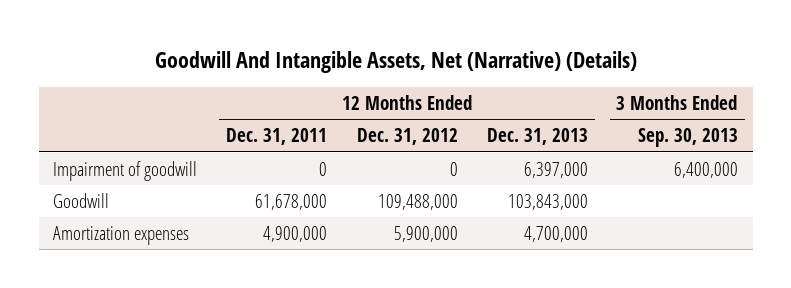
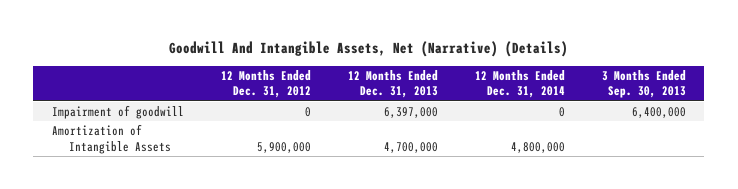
[226,128,328,146] Dec. 31, 2011 -> none
none -> [474,69,565,99] 12 Months Ended Dec. 31, 2014
[53,192,110,208] Goodwill -> none
[53,225,190,245] Amortization expenses -> [51,123,171,154] Amortization of Intangible Assets

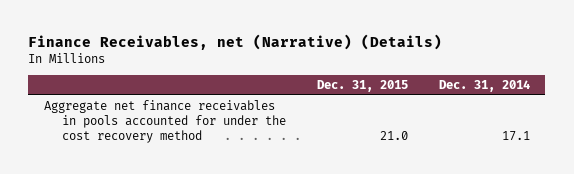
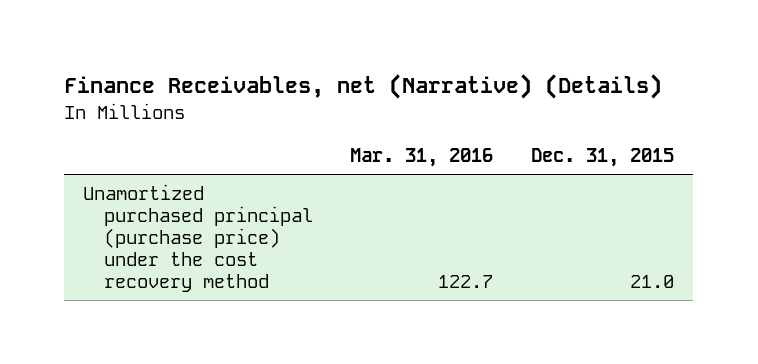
[438,80,530,93] Dec. 31, 2014 -> none
none -> [350,148,494,168] Mar. 31, 2016
[43,100,286,144] Aggregate net finance receivables in pools accounted for under the cost recovery method -> [83,183,313,292] Unamortized purchased principal (purchase price) under the cost recovery method

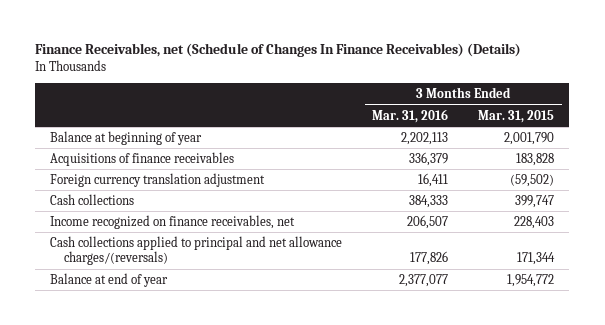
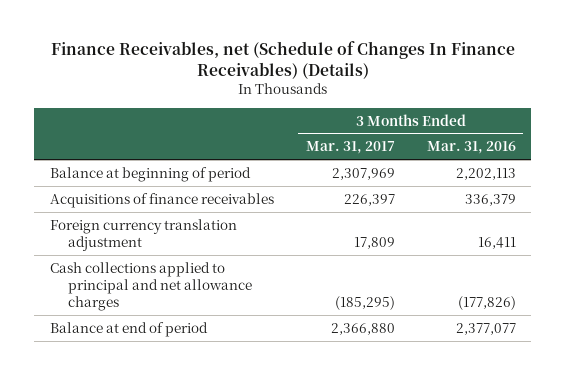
[478,109,555,123] Mar. 31, 2015 -> none
none -> [305,141,395,155] Mar. 31, 2017
[50,130,203,145] Balance at beginning of year -> [49,166,251,182] Balance at beginning of period
[50,193,135,205] Cash collections -> none
[50,214,296,229] Income recognized on finance receivables, net -> none
[50,235,343,266] Cash collections applied to principal and net allowance charges/(reversals) -> [49,261,252,312] Cash collections applied to principal and net allowance charges
[410,251,449,266] 177,826 -> [457,296,516,311] (177,826)
[50,272,169,287] Balance at end of year -> [49,321,208,337] Balance at end of period

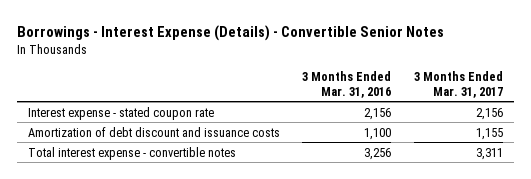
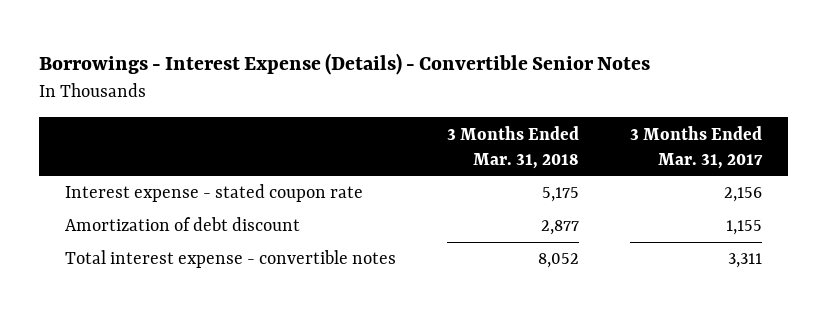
[302,71,392,98] 3 Months Ended Mar. 31, 2016 -> none
none -> [447,125,580,169] 3 Months Ended Mar. 31, 2018
[28,126,281,137] Amortization of debt discount and issuance costs -> [65,217,301,232] Amortization of debt discount

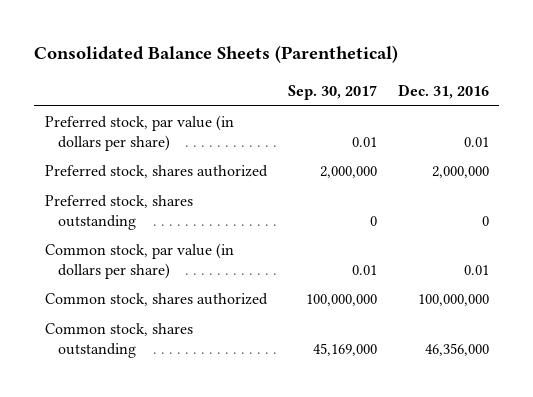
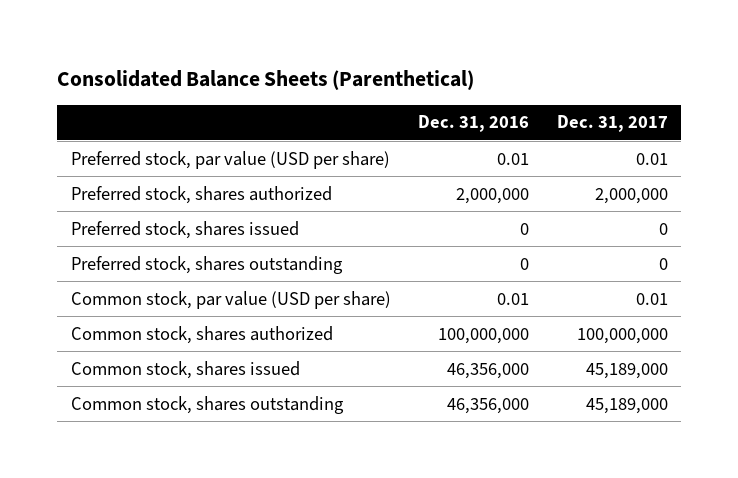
[287,84,377,100] Sep. 30, 2017 -> none
none -> [556,115,668,133] Dec. 31, 2017
[44,115,234,151] Preferred stock, par value (in dollars per share) -> [70,150,390,169] Preferred stock, par value (USD per share)
none -> [70,220,299,239] Preferred stock, shares issued
[44,243,234,279] Common stock, par value (in dollars per share) -> [70,290,391,309] Common stock, par value (USD per share)
none -> [70,360,300,379] Common stock, shares issued

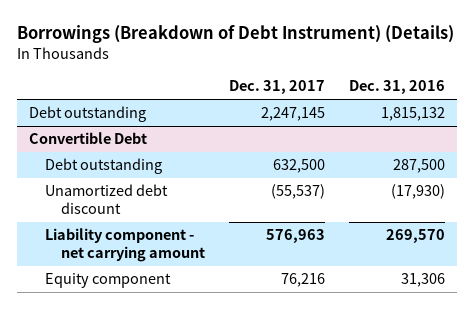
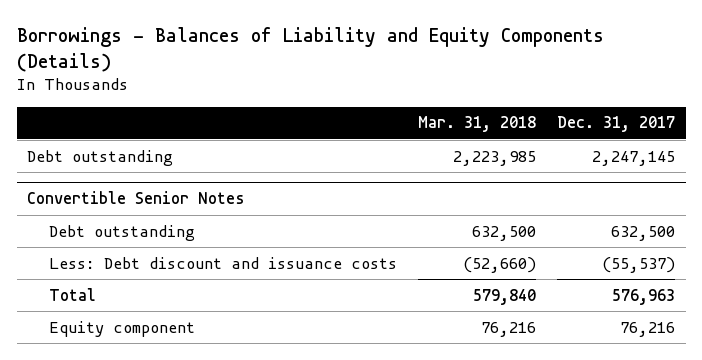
[17,25,455,44] Borrowings (Breakdown of Debt Instrument) (Details) -> [16,27,604,72] Borrowings - Balances of Liability and Equity Components (Details)
[348,80,445,95] Dec. 31, 2016 -> none
none -> [418,116,537,133] Mar. 31, 2018
[29,132,148,145] Convertible Debt -> [27,191,246,205] Convertible Senior Notes
[44,184,168,215] Unamortized debt discount -> [49,256,398,269] Less: Debt discount and issuance costs
[44,228,205,263] Liability component - net carrying amount -> [49,287,97,301] Total

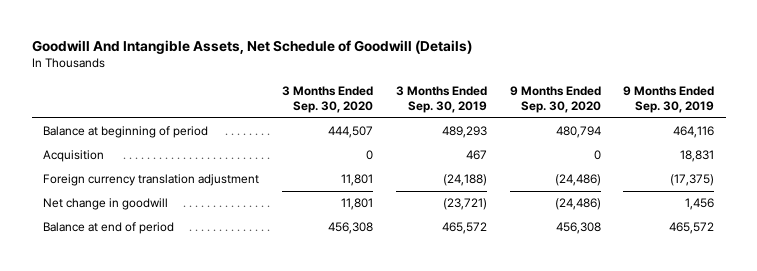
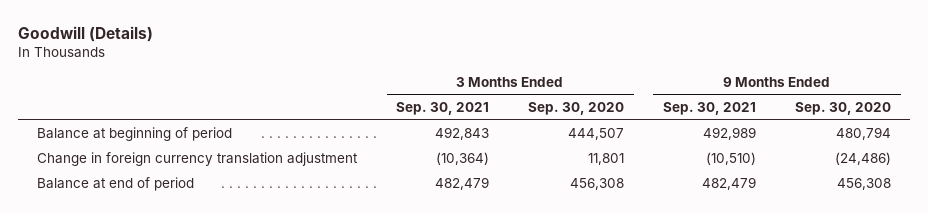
[31,39,472,54] Goodwill And Intangible Assets, Net Schedule of Goodwill (Details) -> [18,25,154,42] Goodwill (Details)
[395,86,487,114] 3 Months Ended Sep. 30, 2019 -> none
[623,86,715,114] 9 Months Ended Sep. 30, 2019 -> none
none -> [396,102,490,116] Sep. 30, 2021
none -> [663,102,757,116] Sep. 30, 2021
[42,150,104,163] Acquisition -> none
[42,198,168,211] Net change in goodwill -> none
[42,174,259,187] Foreign currency translation adjustment -> [37,152,359,167] Change in foreign currency translation adjustment

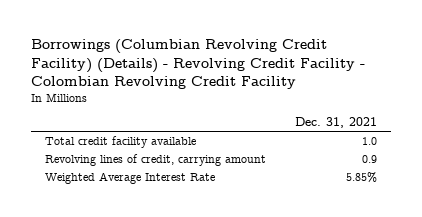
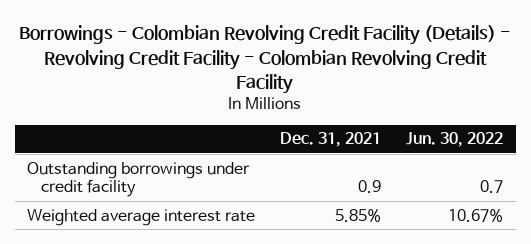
[31,39,366,89] Borrowings (Columbian Revolving Credit Facility) (Details) - Revolving Credit Facility - Colombian Revolving Credit Facility -> [19,25,512,94] Borrowings - Colombian Revolving Credit Facility (Details) - Revolving Credit Facility - Colombian Revolving Credit Facility
none -> [406,132,504,148] Jun. 30, 2022
[45,135,197,148] Total credit facility available -> none
[45,153,267,166] Revolving lines of credit, carrying amount -> [27,161,251,198] Outstanding borrowings under credit facility
[45,171,216,184] Weighted Average Interest Rate -> [27,208,256,226] Weighted average interest rate

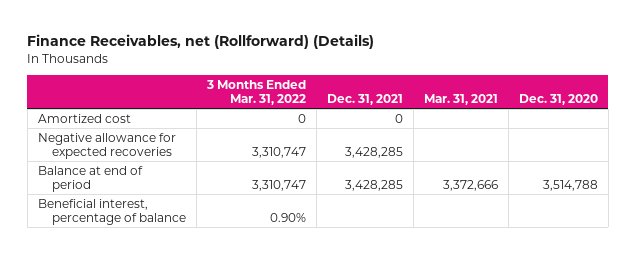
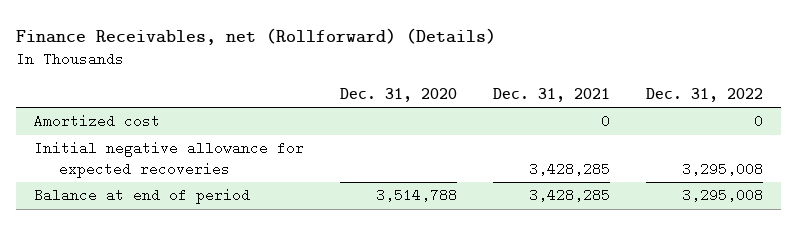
[206,79,307,105] 3 Months Ended Mar. 31, 2022 -> none
[423,93,498,105] Mar. 31, 2021 -> none
none -> [645,87,763,102] Dec. 31, 2022
[37,132,176,160] Negative allowance for expected recoveries -> [34,141,305,179] Initial negative allowance for expected recoveries
[37,198,187,226] Beneficial interest, percentage of balance -> none

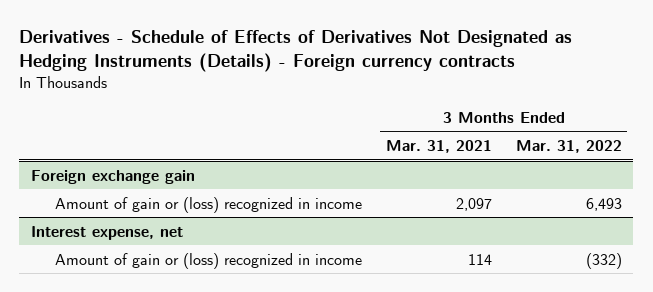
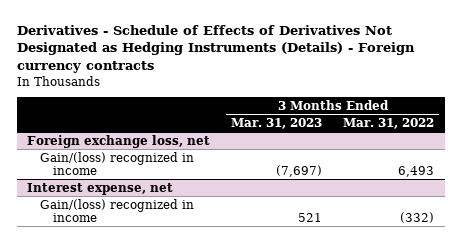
[385,139,492,153] Mar. 31, 2021 -> none
none -> [231,117,323,129] Mar. 31, 2023
[31,169,196,184] Foreign exchange gain -> [27,134,211,148] Foreign exchange loss, net
[55,196,363,213] Amount of gain or (loss) recognized in income -> [40,151,195,176] Gain/(loss) recognized in income
[55,252,363,269] Amount of gain or (loss) recognized in income -> [40,198,195,223] Gain/(loss) recognized in income

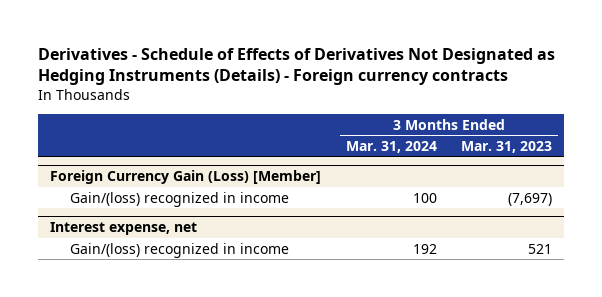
[343,117,435,129] Mar. 31, 2022 -> none
none -> [345,140,437,153] Mar. 31, 2024
[27,134,211,148] Foreign exchange loss, net -> [50,170,322,185] Foreign Currency Gain (Loss) [Member]

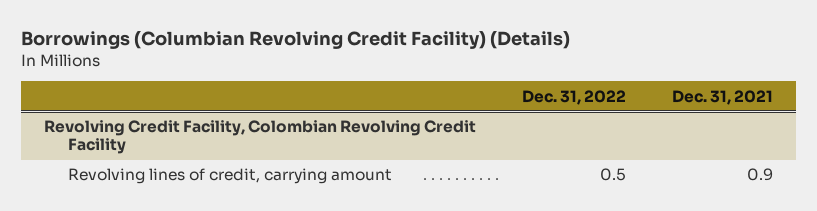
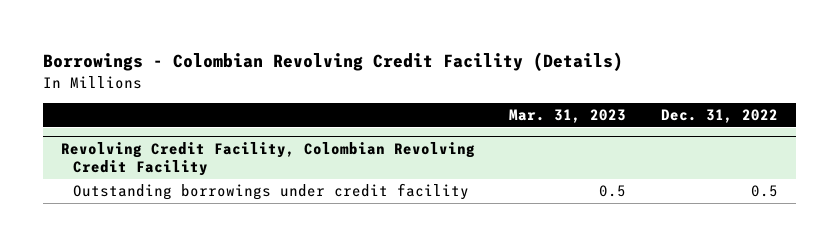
[20,30,570,49] Borrowings (Columbian Revolving Credit Facility) (Details) -> [43,51,624,71] Borrowings - Colombian Revolving Credit Facility (Details)
[672,89,774,105] Dec. 31, 2021 -> none
none -> [509,109,627,124] Mar. 31, 2023
[68,168,393,185] Revolving lines of credit, carrying amount -> [72,183,469,201] Outstanding borrowings under credit facility

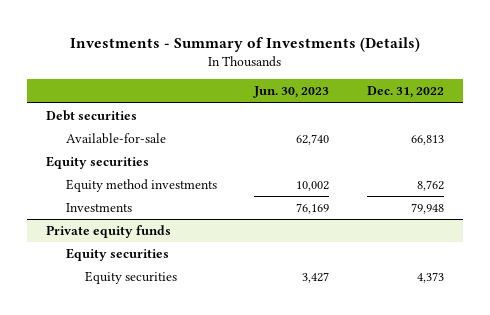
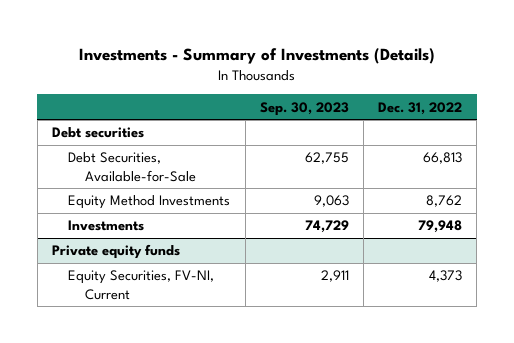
[253,86,330,99] Jun. 30, 2023 -> none
none -> [259,101,349,116] Sep. 30, 2023
[45,156,149,170] Equity securities -> none
[65,133,166,145] Available-for-sale -> [68,152,196,182] Debt Securities, Available-for-Sale
[65,179,217,193] Equity method investments -> [68,195,231,210] Equity Method Investments
[65,248,169,262] Equity securities -> none
[85,271,178,285] Equity securities -> [68,270,215,300] Equity Securities, FV-NI, Current

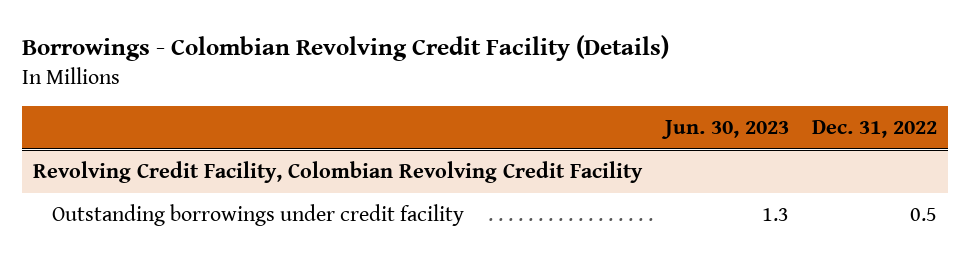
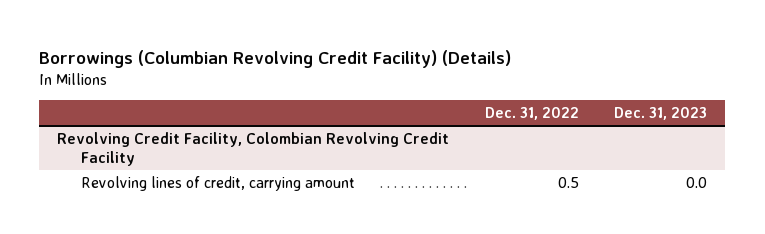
[21,35,669,62] Borrowings - Colombian Revolving Credit Facility (Details) -> [39,49,512,68] Borrowings (Columbian Revolving Credit Facility) (Details)
[660,120,789,140] Jun. 30, 2023 -> none
none -> [614,107,708,121] Dec. 31, 2023
[52,204,465,227] Outstanding borrowings under credit facility -> [81,175,356,191] Revolving lines of credit, carrying amount

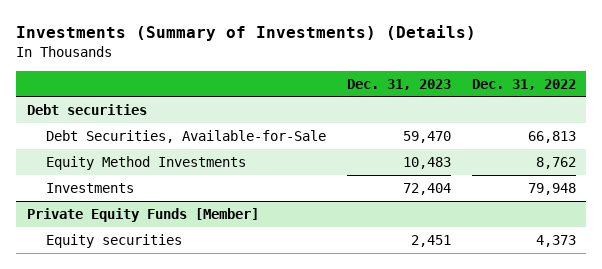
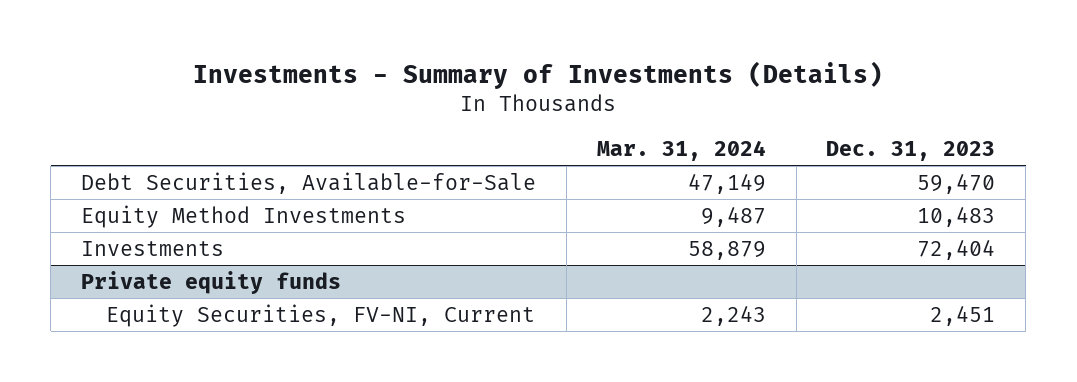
[16,24,477,41] Investments (Summary of Investments) (Details) -> [193,61,884,90] Investments - Summary of Investments (Details)
[471,78,576,90] Dec. 31, 2022 -> none
none -> [596,140,766,162] Mar. 31, 2024
[26,103,147,115] Debt securities -> none
[26,207,259,222] Private Equity Funds [Member] -> [81,270,342,294] Private equity funds
[45,233,182,248] Equity securities -> [106,303,536,327] Equity Securities, FV-NI, Current

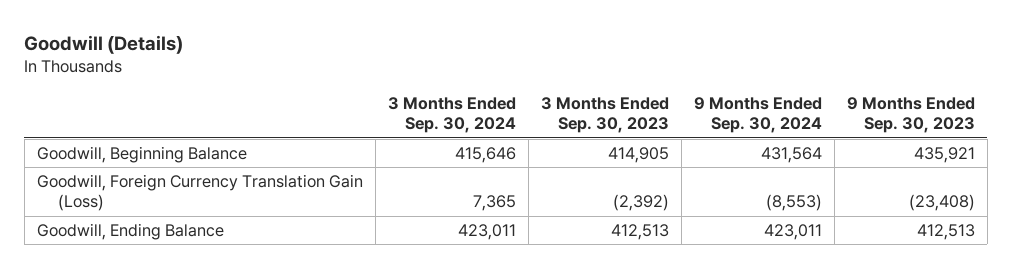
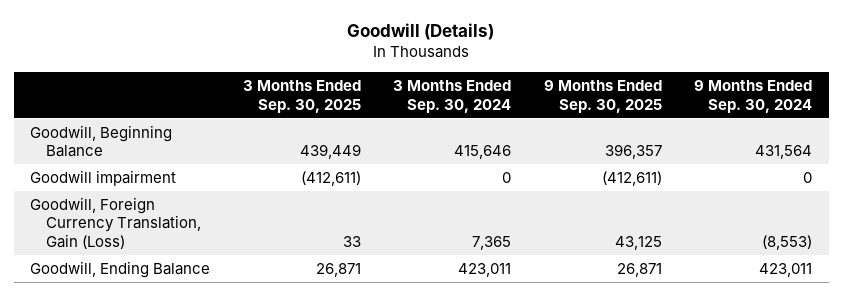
[540,97,669,134] 3 Months Ended Sep. 30, 2023 -> none
[846,97,975,134] 9 Months Ended Sep. 30, 2023 -> none
none -> [242,80,361,113] 3 Months Ended Sep. 30, 2025
none -> [543,80,662,113] 9 Months Ended Sep. 30, 2025
none -> [30,169,177,186] Goodwill impairment
[36,174,363,212] Goodwill, Foreign Currency Translation Gain (Loss) -> [30,196,202,249] Goodwill, Foreign Currency Translation, Gain (Loss)

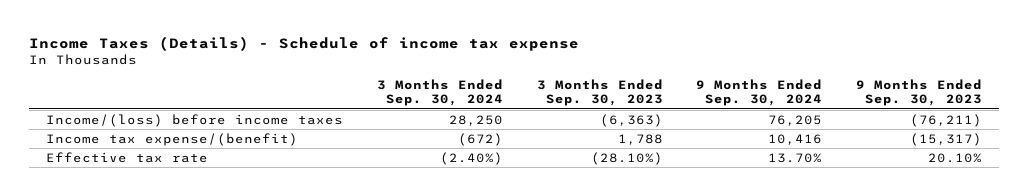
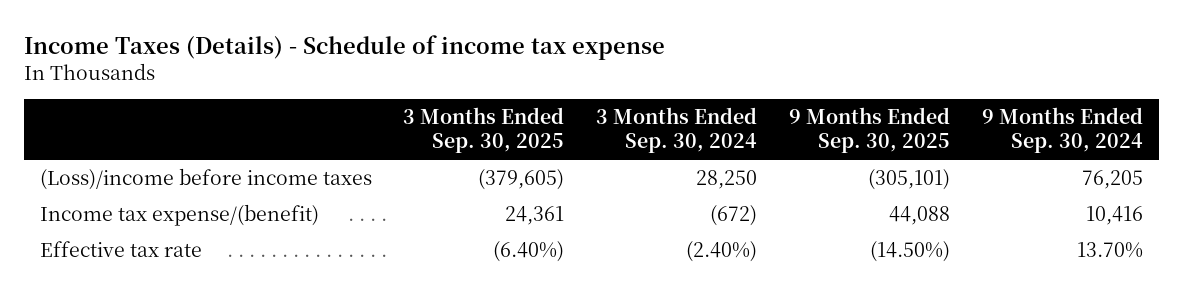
[536,79,663,107] 3 Months Ended Sep. 30, 2023 -> none
[856,79,983,107] 9 Months Ended Sep. 30, 2023 -> none
none -> [403,107,565,154] 3 Months Ended Sep. 30, 2025
none -> [789,107,951,154] 9 Months Ended Sep. 30, 2025
[46,113,344,127] Income/(loss) before income taxes -> [39,168,372,191] (Loss)/income before income taxes

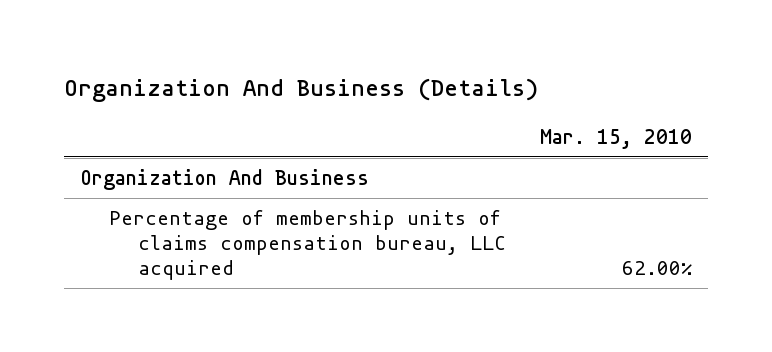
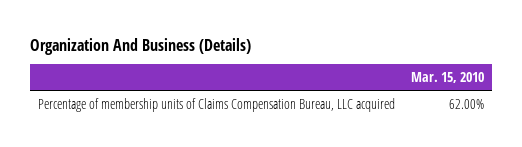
[80,169,369,191] Organization And Business -> none
[109,210,507,281] Percentage of membership units of claims compensation bureau, LLC acquired -> [37,97,395,112] Percentage of membership units of Claims Compensation Bureau, LLC acquired

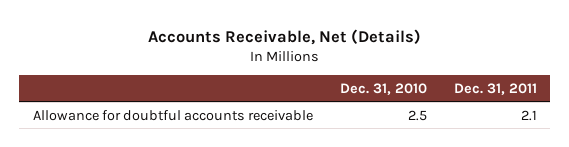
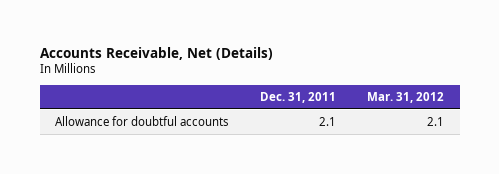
[339,82,427,95] Dec. 31, 2010 -> none
none -> [367,91,445,103] Mar. 31, 2012
[32,109,313,121] Allowance for doubtful accounts receivable -> [55,116,230,127] Allowance for doubtful accounts

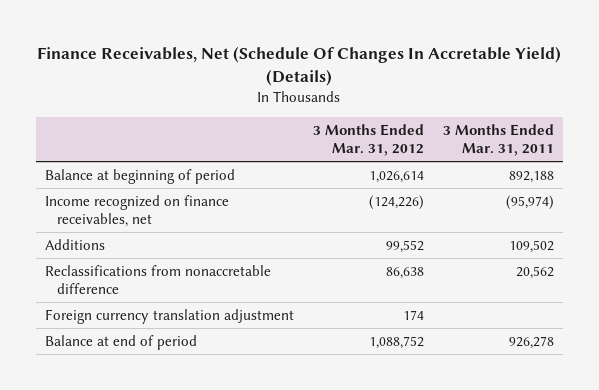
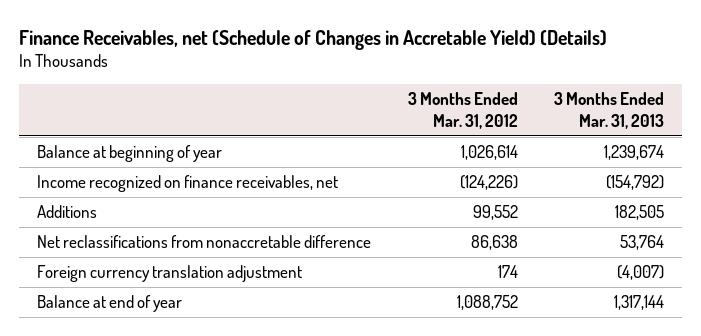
[37,45,562,86] Finance Receivables, Net (Schedule Of Changes In Accretable Yield) (Details) -> [18,29,607,50] Finance Receivables, net (Schedule of Changes in Accretable Yield) (Details)
[442,123,554,157] 3 Months Ended Mar. 31, 2011 -> none
none -> [554,92,665,129] 3 Months Ended Mar. 31, 2013
[45,168,236,184] Balance at beginning of period -> [36,145,222,163] Balance at beginning of year
[45,264,272,295] Reclassifications from nonaccretable difference -> [36,235,371,249] Net reclassifications from nonaccretable difference
[45,334,198,350] Balance at end of period -> [36,295,182,313] Balance at end of year

